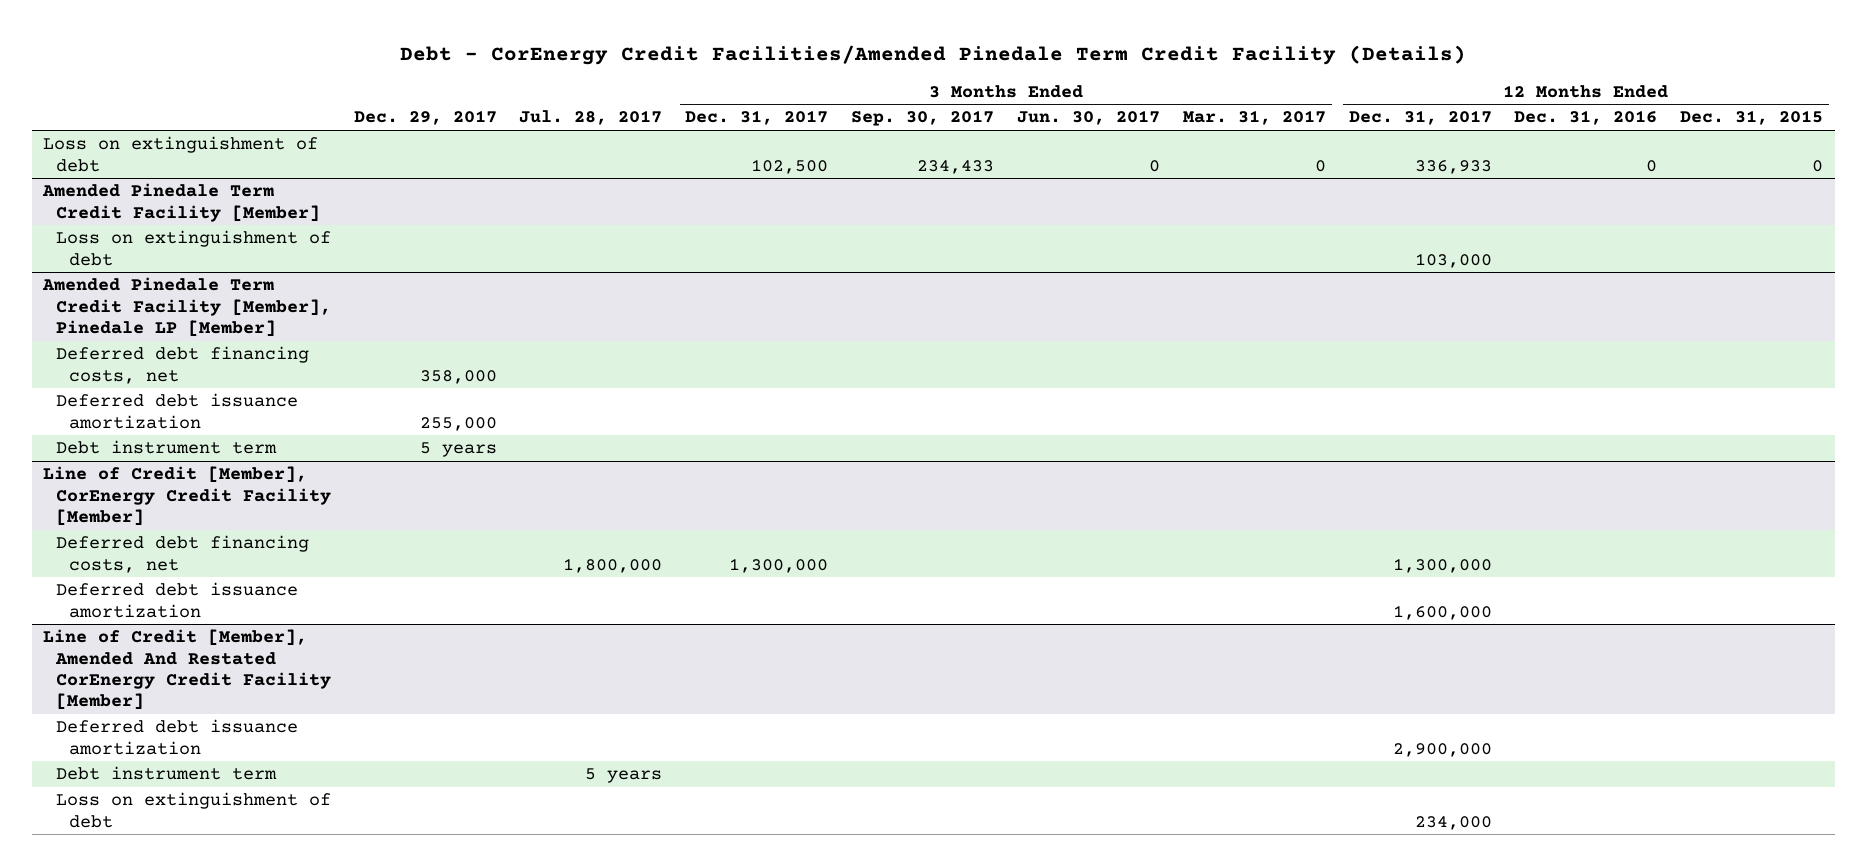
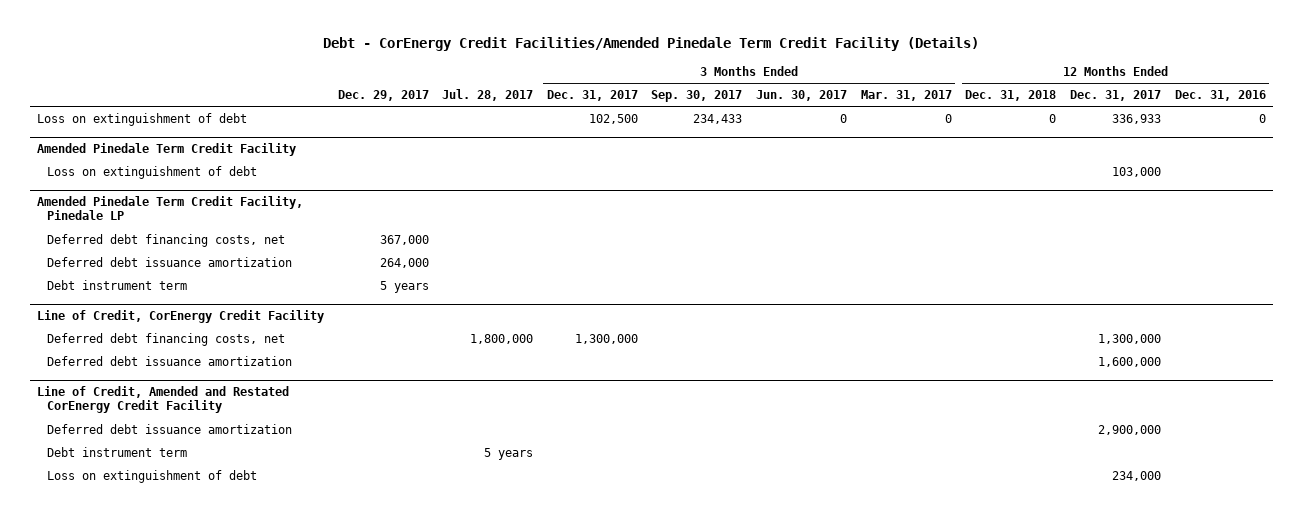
[1680,110,1824,126] Dec. 31, 2015 -> none
none -> [965,90,1057,102] Dec. 31, 2018
[41,183,320,222] Amended Pinedale Term Credit Facility [Member] -> [36,143,296,157] Amended Pinedale Term Credit Facility
[41,277,331,337] Amended Pinedale Term Credit Facility [Member], Pinedale LP [Member] -> [36,196,303,221] Amended Pinedale Term Credit Facility, Pinedale LP
[419,369,497,384] 358,000 -> [379,234,429,245] 367,000
[419,416,497,431] 255,000 -> [379,257,429,268] 264,000
[42,466,331,526] Line of Credit [Member], CorEnergy Credit Facility [Member] -> [36,310,324,324] Line of Credit, CorEnergy Credit Facility
[42,629,331,711] Line of Credit [Member], Amended And Restated CorEnergy Credit Facility [Member] -> [36,386,289,414] Line of Credit, Amended and Restated CorEnergy Credit Facility

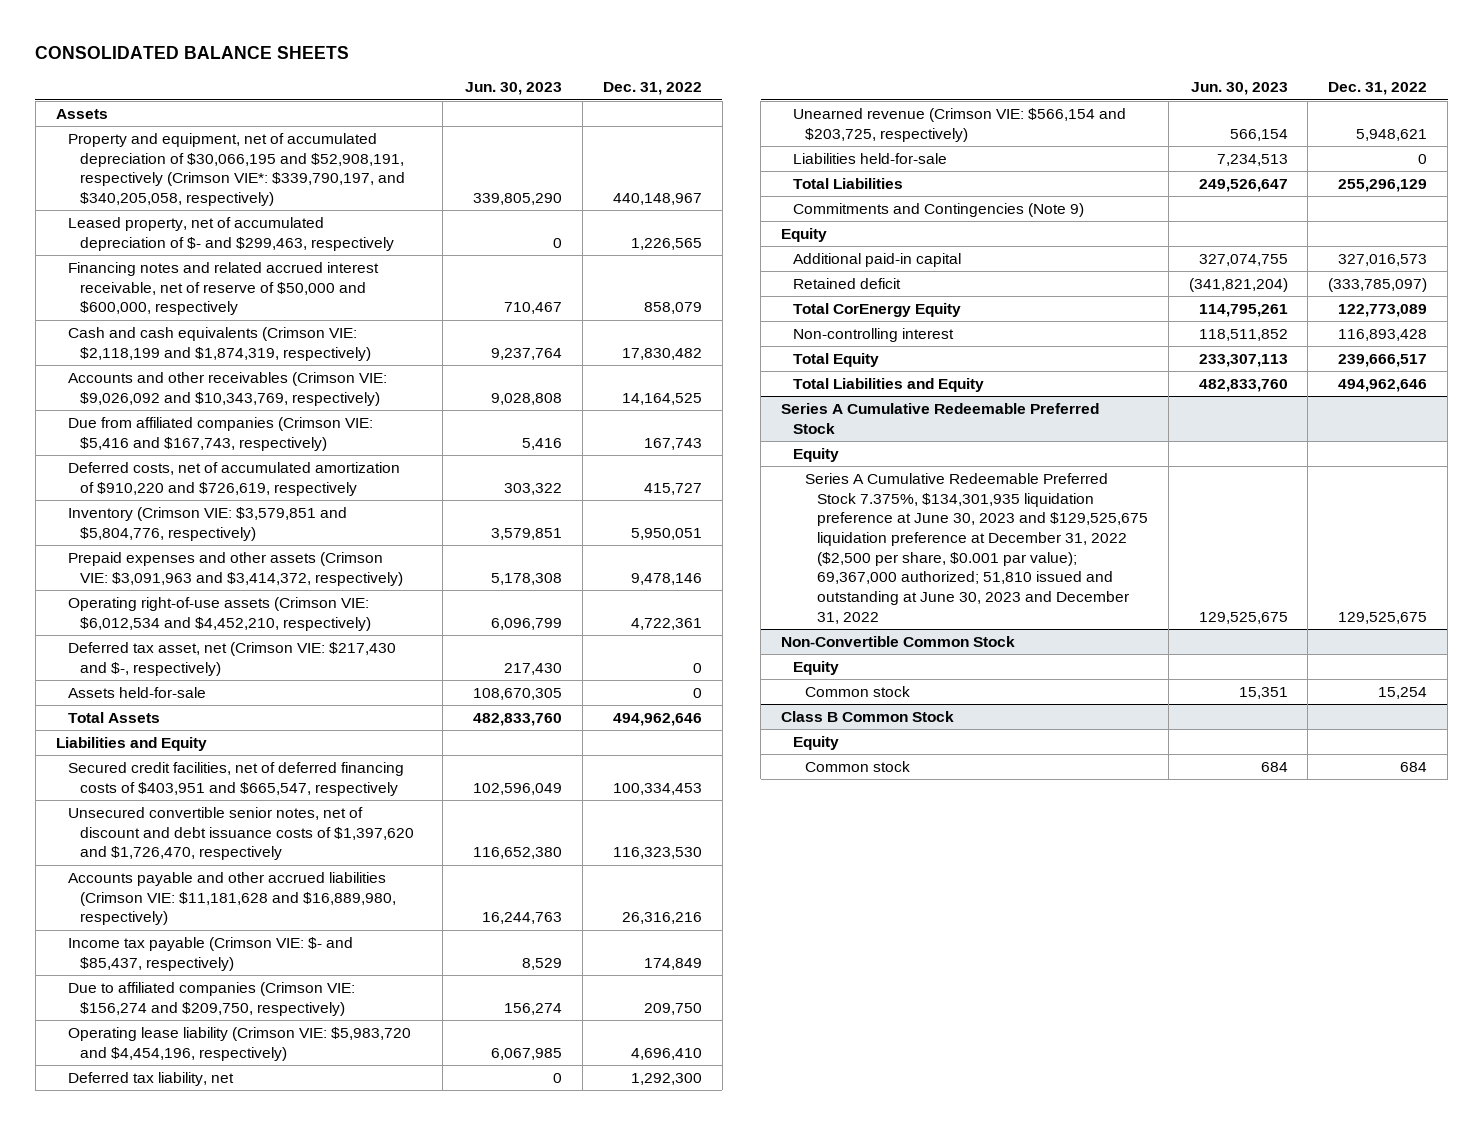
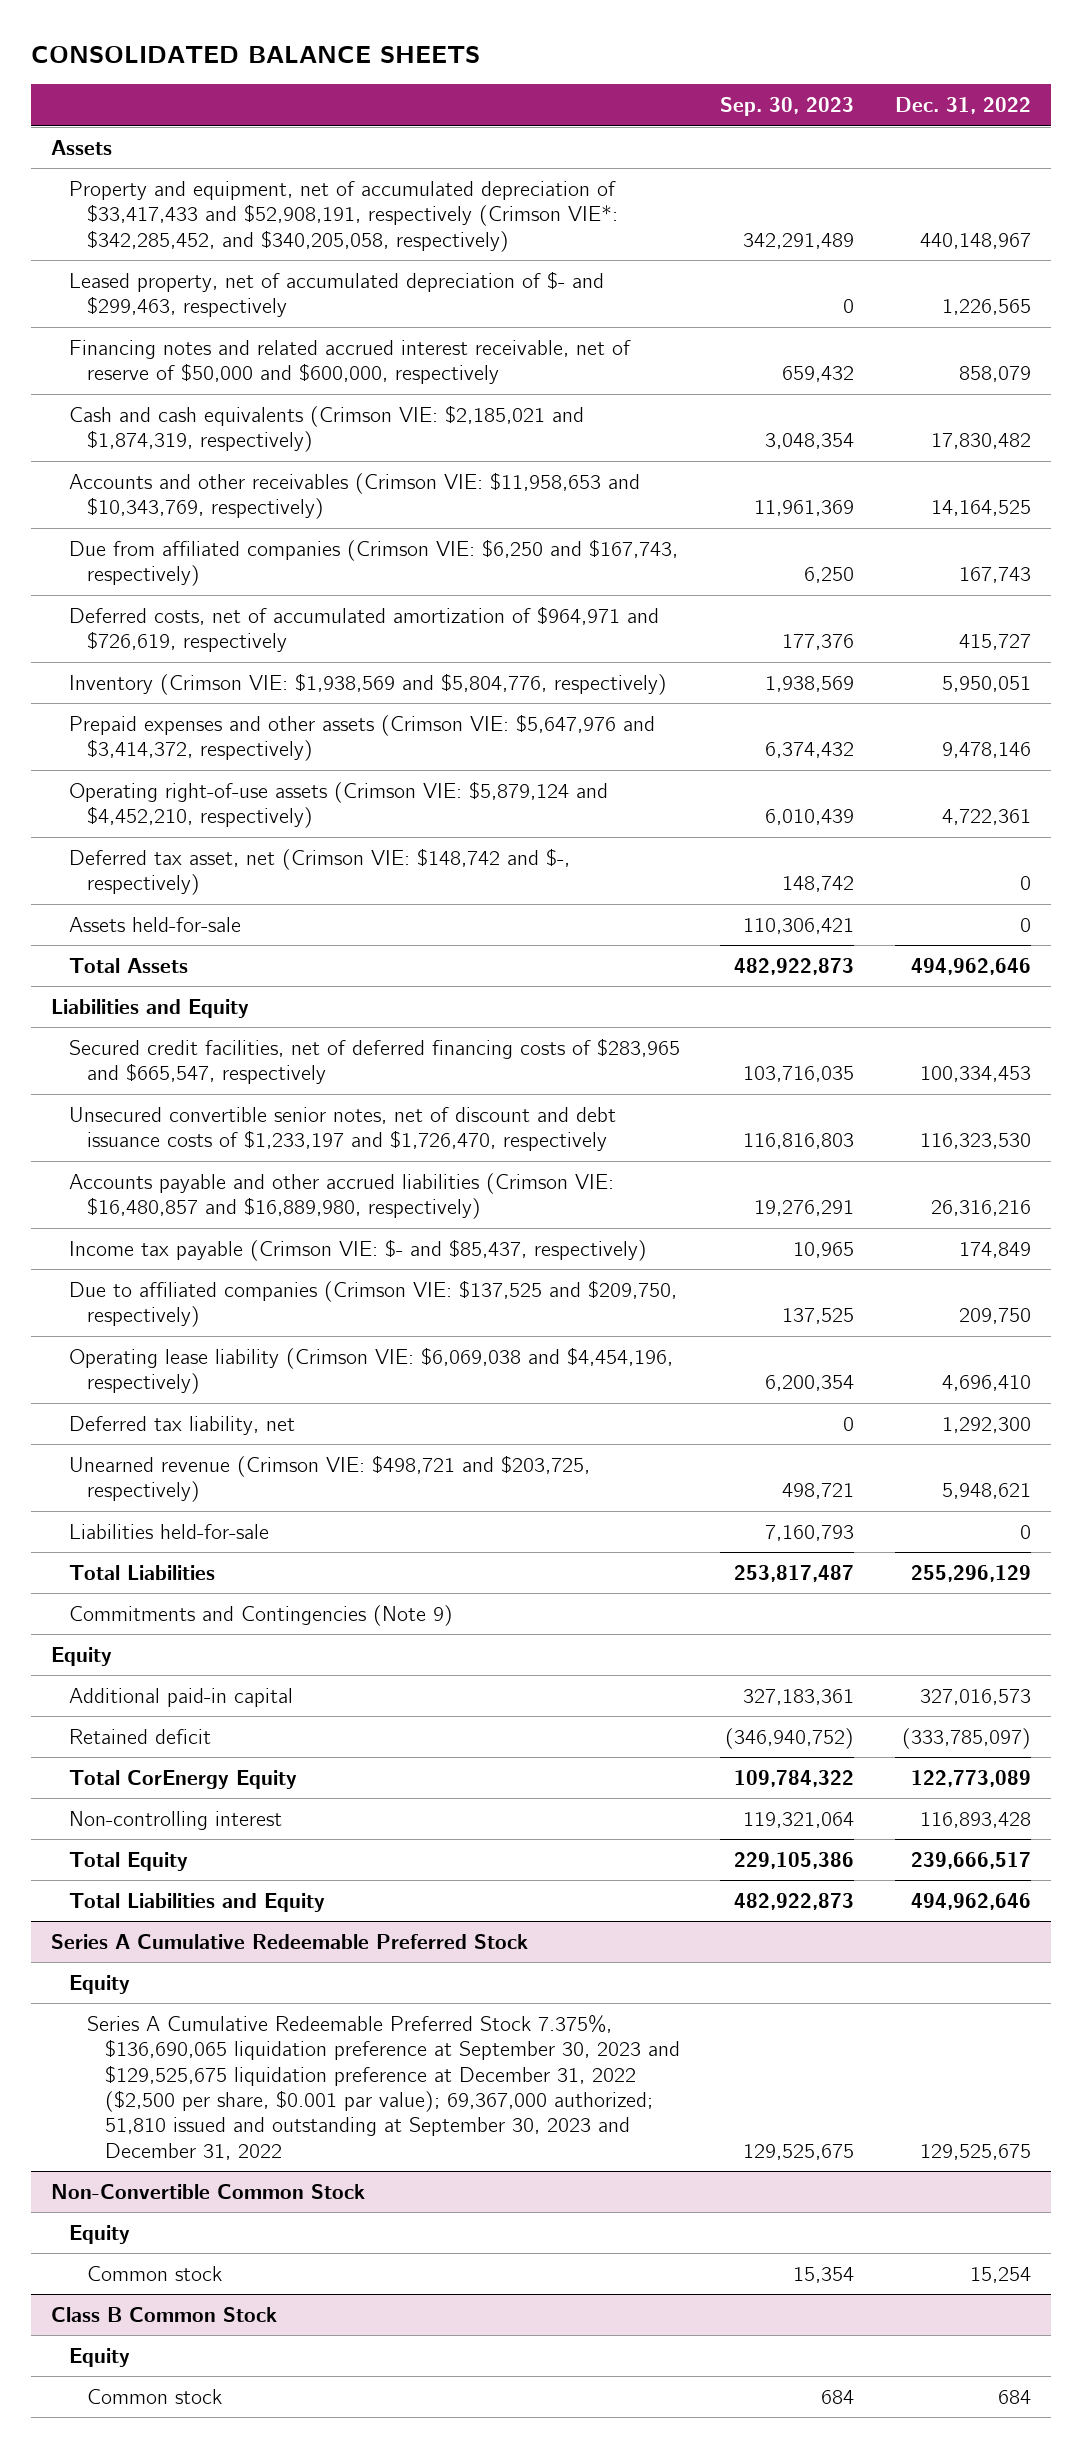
[465,82,563,96] Jun. 30, 2023 -> none
none -> [720,97,855,117] Sep. 30, 2023
[67,132,405,206] Property and equipment, net of accumulated depreciation of $30,066,195 and $52,908,191, respectively (Crimson VIE*: $339,790,197, and $340,205,058, respectively) -> [68,180,619,252] Property and equipment, net of accumulated depreciation of $33,417,433 and $52,908,191, respectively (Crimson VIE*: $342,285,452, and $340,205,058, respectively)
[67,326,371,361] Cash and cash equivalents (Crimson VIE: $2,118,199 and $1,874,319, respectively) -> [68,404,584,453] Cash and cash equivalents (Crimson VIE: $2,185,021 and $1,874,319, respectively)
[67,371,387,406] Accounts and other receivables (Crimson VIE: $9,026,092 and $10,343,769, respectively) -> [68,471,640,520] Accounts and other receivables (Crimson VIE: $11,958,653 and $10,343,769, respectively)
[67,416,373,451] Due from affiliated companies (Crimson VIE: $5,416 and $167,743, respectively) -> [68,538,678,587] Due from affiliated companies (Crimson VIE: $6,250 and $167,743, respectively)
[67,461,400,496] Deferred costs, net of accumulated amortization of $910,220 and $726,619, respectively -> [68,605,659,653] Deferred costs, net of accumulated amortization of $964,971 and $726,619, respectively
[67,506,347,541] Inventory (Crimson VIE: $3,579,851 and $5,804,776, respectively) -> [68,672,667,695] Inventory (Crimson VIE: $1,938,569 and $5,804,776, respectively)
[67,551,403,586] Prepaid expenses and other assets (Crimson VIE: $3,091,963 and $3,414,372, respectively) -> [68,713,655,762] Prepaid expenses and other assets (Crimson VIE: $5,647,976 and $3,414,372, respectively)
[67,596,371,631] Operating right-of-use assets (Crimson VIE: $6,012,534 and $4,452,210, respectively) -> [68,780,608,829] Operating right-of-use assets (Crimson VIE: $5,879,124 and $4,452,210, respectively)
[67,641,396,676] Deferred tax asset, net (Crimson VIE: $217,430 and $-, respectively) -> [68,847,570,896] Deferred tax asset, net (Crimson VIE: $148,742 and $-, respectively)
[67,761,404,796] Secured credit facilities, net of deferred financing costs of $403,951 and $665,547, respectively -> [68,1037,680,1085] Secured credit facilities, net of deferred financing costs of $283,965 and $665,547, respectively
[67,806,414,861] Unsecured convertible senior notes, net of discount and debt issuance costs of $1,397,620 and $1,726,470, respectively -> [68,1106,616,1152] Unsecured convertible senior notes, net of discount and debt issuance costs of $1,233,197 and $1,726,470, respectively
[67,871,396,926] Accounts payable and other accrued liabilities (Crimson VIE: $11,181,628 and $16,889,980, respectively) -> [68,1172,614,1220] Accounts payable and other accrued liabilities (Crimson VIE: $16,480,857 and $16,889,980, respectively)
[67,981,355,1016] Due to affiliated companies (Crimson VIE: $156,274 and $209,750, respectively) -> [68,1279,677,1328] Due to affiliated companies (Crimson VIE: $137,525 and $209,750, respectively)
[67,1026,411,1061] Operating lease liability (Crimson VIE: $5,983,720 and $4,454,196, respectively) -> [68,1346,673,1395] Operating lease liability (Crimson VIE: $6,069,038 and $4,454,196, respectively)
[792,107,1126,142] Unearned revenue (Crimson VIE: $566,154 and $203,725, respectively) -> [68,1454,590,1503] Unearned revenue (Crimson VIE: $498,721 and $203,725, respectively)
[804,472,1148,624] Series A Cumulative Redeemable Preferred Stock 7.375%, $134,301,935 liquidation preference at June 30, 2023 and $129,525,675 liquidation preference at December 31, 2022 ($2,500 per share, $0.001 par value); 69,367,000 authorized; 51,810 issued and outstanding at June 30, 2023 and December 31, 2022 -> [87,2014,681,2160] Series A Cumulative Redeemable Preferred Stock 7.375%, $136,690,065 liquidation preference at September 30, 2023 and $129,525,675 liquidation preference at December 31, 2022 ($2,500 per share, $0.001 par value); 69,367,000 authorized; 51,810 issued and outstanding at September 30, 2023 and December 31, 2022

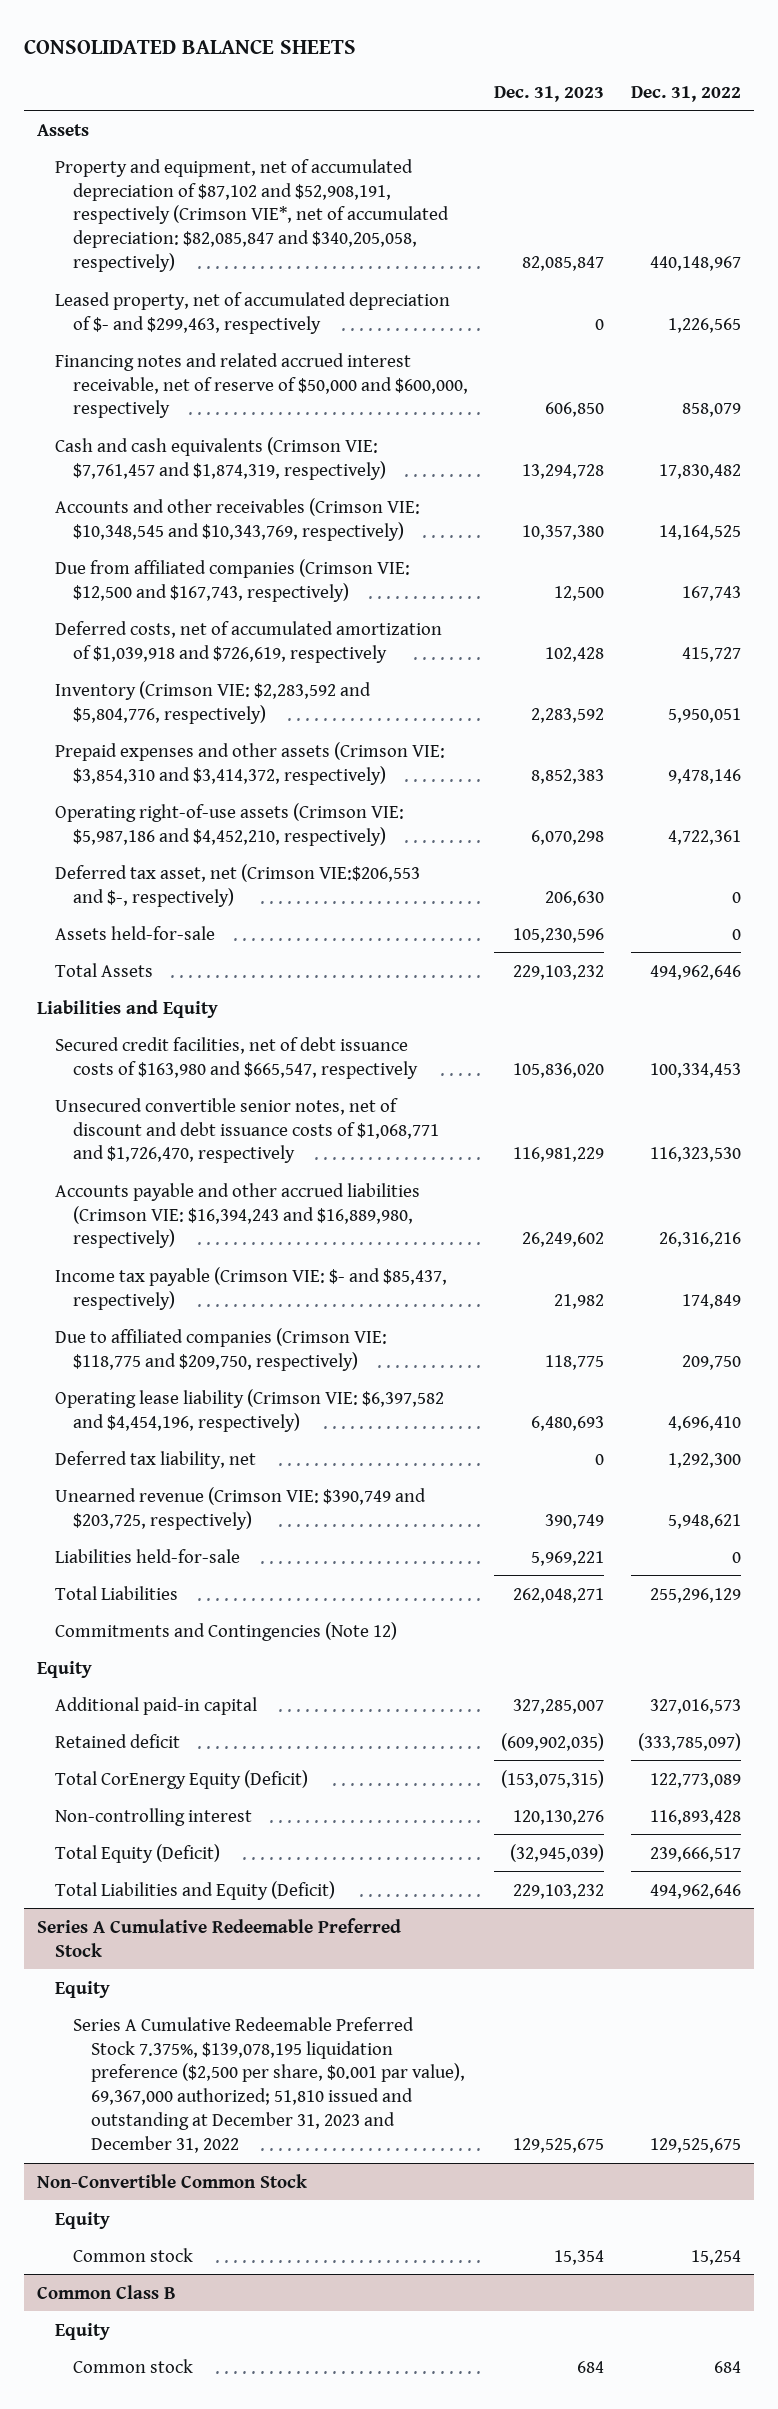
[720,97,855,117] Sep. 30, 2023 -> none
none -> [494,85,605,102] Dec. 31, 2023
[68,180,619,252] Property and equipment, net of accumulated depreciation of $33,417,433 and $52,908,191, respectively (Crimson VIE*: $342,285,452, and $340,205,058, respectively) -> [55,158,450,273] Property and equipment, net of accumulated depreciation of $87,102 and $52,908,191, respectively (Crimson VIE*, net of accumulated depreciation: $82,085,847 and $340,205,058, respectively)
[68,404,584,453] Cash and cash equivalents (Crimson VIE: $2,185,021 and $1,874,319, respectively) -> [55,436,387,480] Cash and cash equivalents (Crimson VIE: $7,761,457 and $1,874,319, respectively)
[68,471,640,520] Accounts and other receivables (Crimson VIE: $11,958,653 and $10,343,769, respectively) -> [55,497,421,541] Accounts and other receivables (Crimson VIE: $10,348,545 and $10,343,769, respectively)
[68,538,678,587] Due from affiliated companies (Crimson VIE: $6,250 and $167,743, respectively) -> [55,558,411,602] Due from affiliated companies (Crimson VIE: $12,500 and $167,743, respectively)
[68,605,659,653] Deferred costs, net of accumulated amortization of $964,971 and $726,619, respectively -> [55,620,443,663] Deferred costs, net of accumulated amortization of $1,039,918 and $726,619, respectively
[68,672,667,695] Inventory (Crimson VIE: $1,938,569 and $5,804,776, respectively) -> [55,680,372,724] Inventory (Crimson VIE: $2,283,592 and $5,804,776, respectively)
[68,713,655,762] Prepaid expenses and other assets (Crimson VIE: $5,647,976 and $3,414,372, respectively) -> [55,741,446,785] Prepaid expenses and other assets (Crimson VIE: $3,854,310 and $3,414,372, respectively)
[68,780,608,829] Operating right-of-use assets (Crimson VIE: $5,879,124 and $4,452,210, respectively) -> [55,802,405,846] Operating right-of-use assets (Crimson VIE: $5,987,186 and $4,452,210, respectively)
[68,847,570,896] Deferred tax asset, net (Crimson VIE: $148,742 and $-, respectively) -> [55,863,421,907] Deferred tax asset, net (Crimson VIE:$206,553 and $-, respectively)
[68,1037,680,1085] Secured credit facilities, net of deferred financing costs of $283,965 and $665,547, respectively -> [55,1036,419,1079] Secured credit facilities, net of debt issuance costs of $163,980 and $665,547, respectively
[68,1106,616,1152] Unsecured convertible senior notes, net of discount and debt issuance costs of $1,233,197 and $1,726,470, respectively -> [55,1097,440,1164] Unsecured convertible senior notes, net of discount and debt issuance costs of $1,068,771 and $1,726,470, respectively
[68,1172,614,1220] Accounts payable and other accrued liabilities (Crimson VIE: $16,480,857 and $16,889,980, respectively) -> [55,1182,421,1249] Accounts payable and other accrued liabilities (Crimson VIE: $16,394,243 and $16,889,980, respectively)
[68,1279,677,1328] Due to affiliated companies (Crimson VIE: $137,525 and $209,750, respectively) -> [55,1327,388,1371] Due to affiliated companies (Crimson VIE: $118,775 and $209,750, respectively)
[68,1346,673,1395] Operating lease liability (Crimson VIE: $6,069,038 and $4,454,196, respectively) -> [55,1388,445,1432] Operating lease liability (Crimson VIE: $6,397,582 and $4,454,196, respectively)
[68,1454,590,1503] Unearned revenue (Crimson VIE: $498,721 and $203,725, respectively) -> [55,1486,427,1530] Unearned revenue (Crimson VIE: $390,749 and $203,725, respectively)
[68,1604,453,1626] Commitments and Contingencies (Note 9) -> [55,1621,398,1641] Commitments and Contingencies (Note 12)
[68,1769,297,1789] Total CorEnergy Equity -> [55,1769,309,1789] Total CorEnergy Equity (Deficit)
[68,1851,188,1871] Total Equity -> [55,1843,221,1863] Total Equity (Deficit)
[68,1892,325,1912] Total Liabilities and Equity -> [55,1880,336,1900] Total Liabilities and Equity (Deficit)
[87,2014,681,2160] Series A Cumulative Redeemable Preferred Stock 7.375%, $136,690,065 liquidation preference at September 30, 2023 and $129,525,675 liquidation preference at December 31, 2022 ($2,500 per share, $0.001 par value); 69,367,000 authorized; 51,810 issued and outstanding at September 30, 2023 and December 31, 2022 -> [73,2016,466,2154] Series A Cumulative Redeemable Preferred Stock 7.375%, $139,078,195 liquidation preference ($2,500 per share, $0.001 par value), 69,367,000 authorized; 51,810 issued and outstanding at December 31, 2023 and December 31, 2022
[50,2306,277,2322] Class B Common Stock -> [36,2284,176,2299] Common Class B

